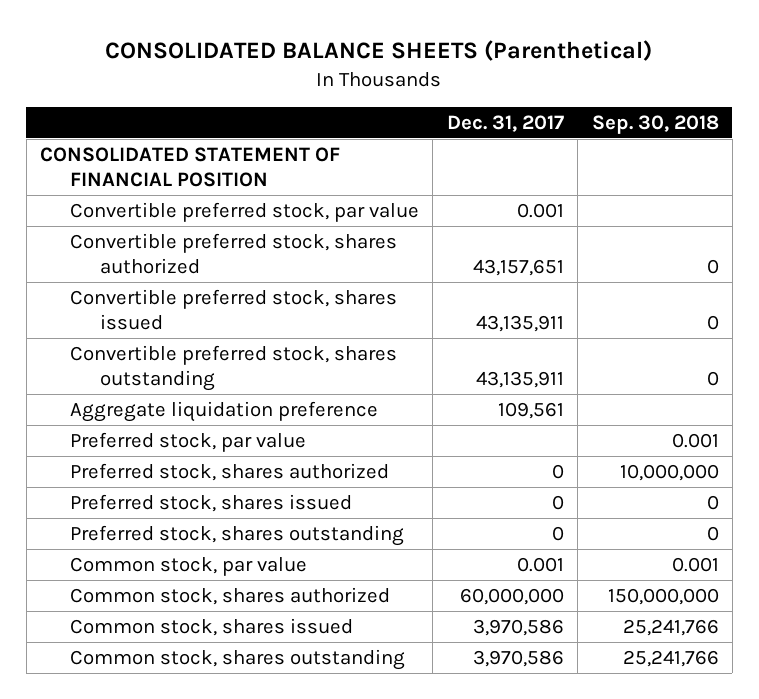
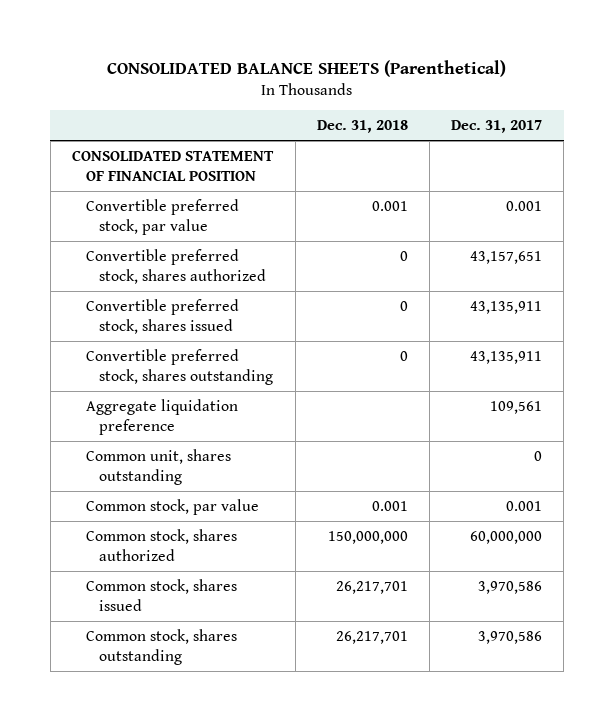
[591,114,719,134] Sep. 30, 2018 -> none
none -> [316,119,408,133] Dec. 31, 2018
[69,432,306,453] Preferred stock, par value -> none
[69,463,389,482] Preferred stock, shares authorized -> none
[69,494,352,513] Preferred stock, shares issued -> none
[69,525,404,547] Preferred stock, shares outstanding -> none
none -> [85,448,231,485] Common unit, shares outstanding

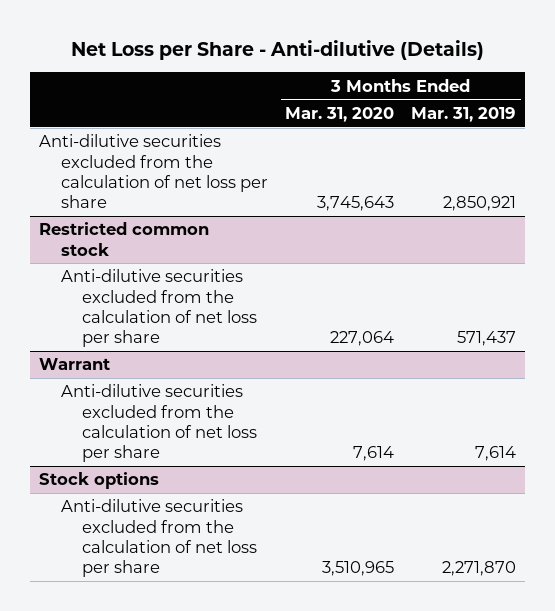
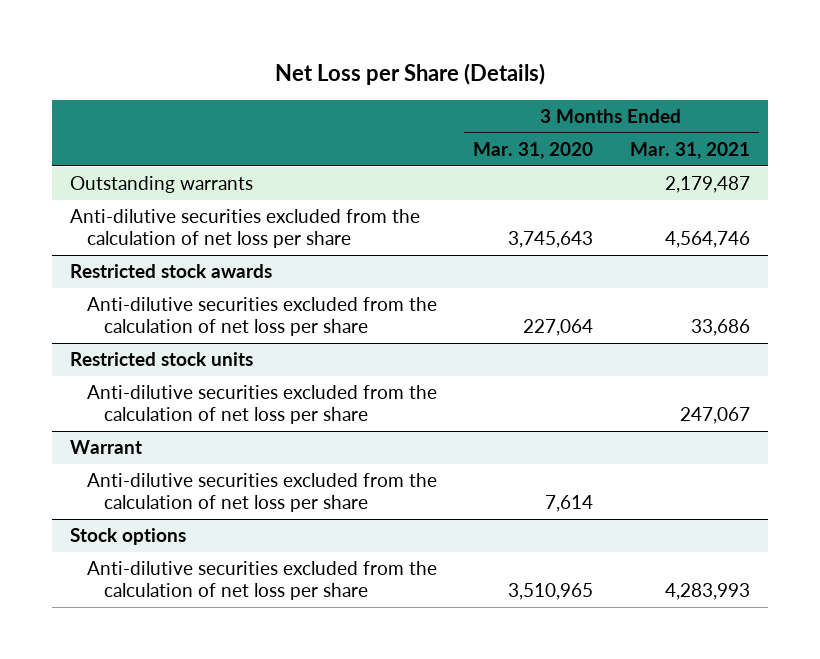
[70,39,484,60] Net Loss per Share - Anti-dilutive (Details) -> [274,63,545,86] Net Loss per Share (Details)
[411,106,517,122] Mar. 31, 2019 -> none
none -> [629,141,750,159] Mar. 31, 2021
none -> [70,176,254,194] Outstanding warrants
[38,222,209,256] Restricted common stock -> [70,264,273,279] Restricted stock awards
none -> [70,352,254,367] Restricted stock units
none -> [87,385,438,424] Anti-dilutive securities excluded from the calculation of net loss per share

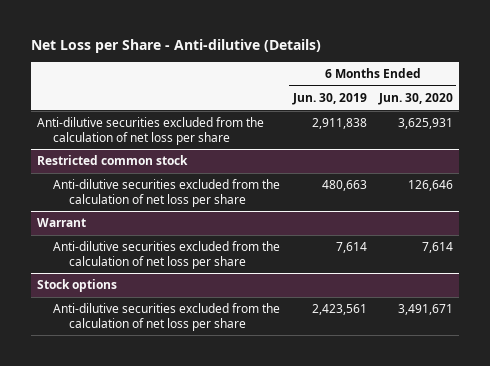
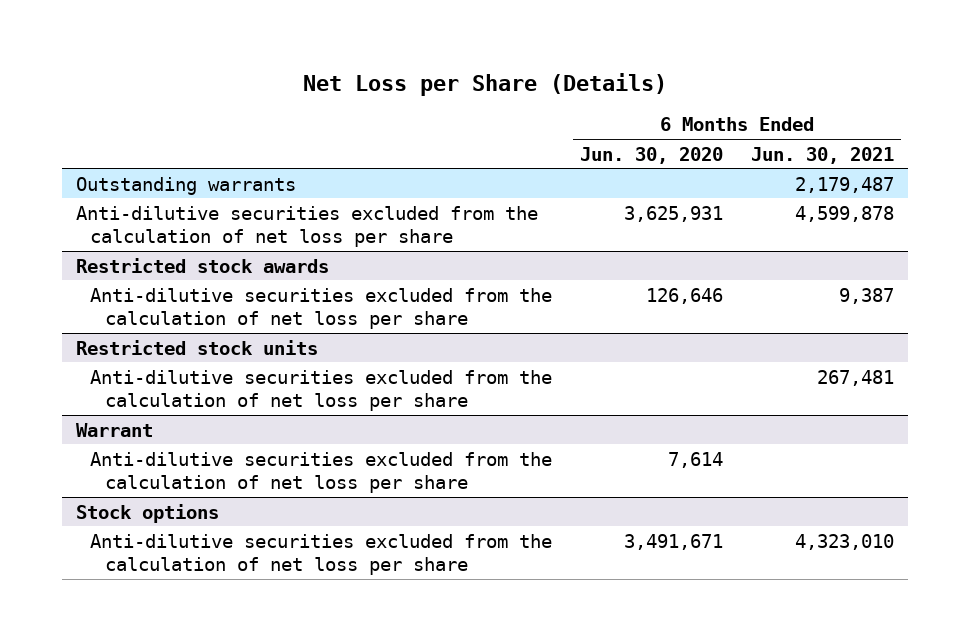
[30,38,321,53] Net Loss per Share - Anti-dilutive (Details) -> [302,72,667,96] Net Loss per Share (Details)
[291,93,367,106] Jun. 30, 2019 -> none
none -> [750,146,894,164] Jun. 30, 2021
none -> [75,176,296,195] Outstanding warrants
[37,155,189,166] Restricted common stock -> [75,257,329,273] Restricted stock awards
none -> [75,339,318,355] Restricted stock units
none -> [90,369,553,412] Anti-dilutive securities excluded from the calculation of net loss per share

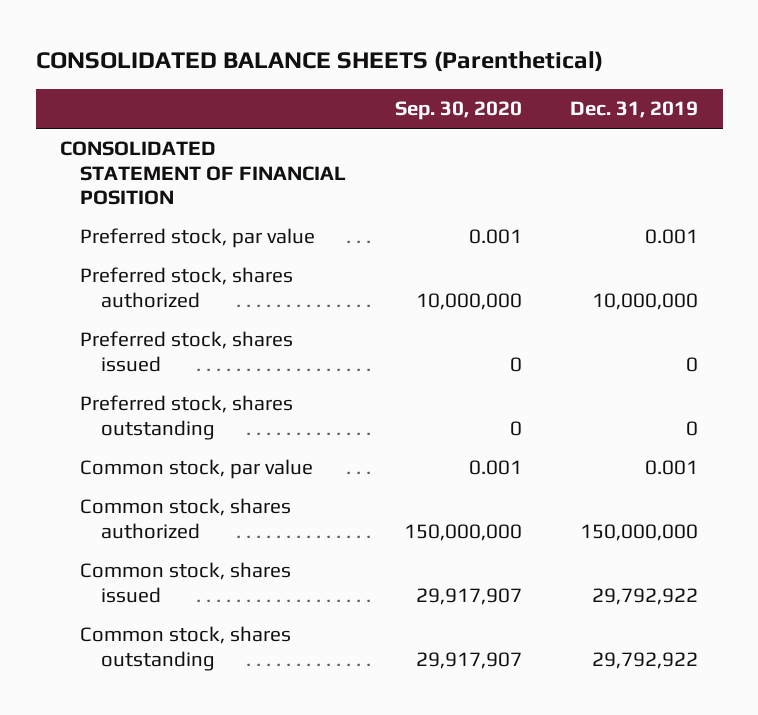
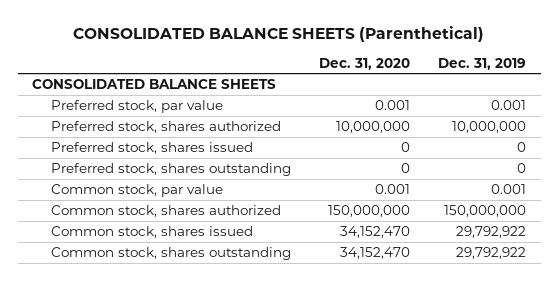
[394,101,522,121] Sep. 30, 2020 -> none
none -> [318,57,410,70] Dec. 31, 2020
[60,141,347,205] CONSOLIDATED STATEMENT OF FINANCIAL POSITION -> [32,79,277,90] CONSOLIDATED BALANCE SHEETS

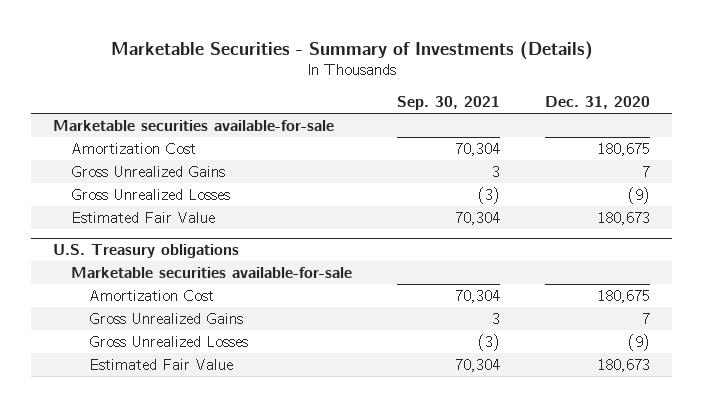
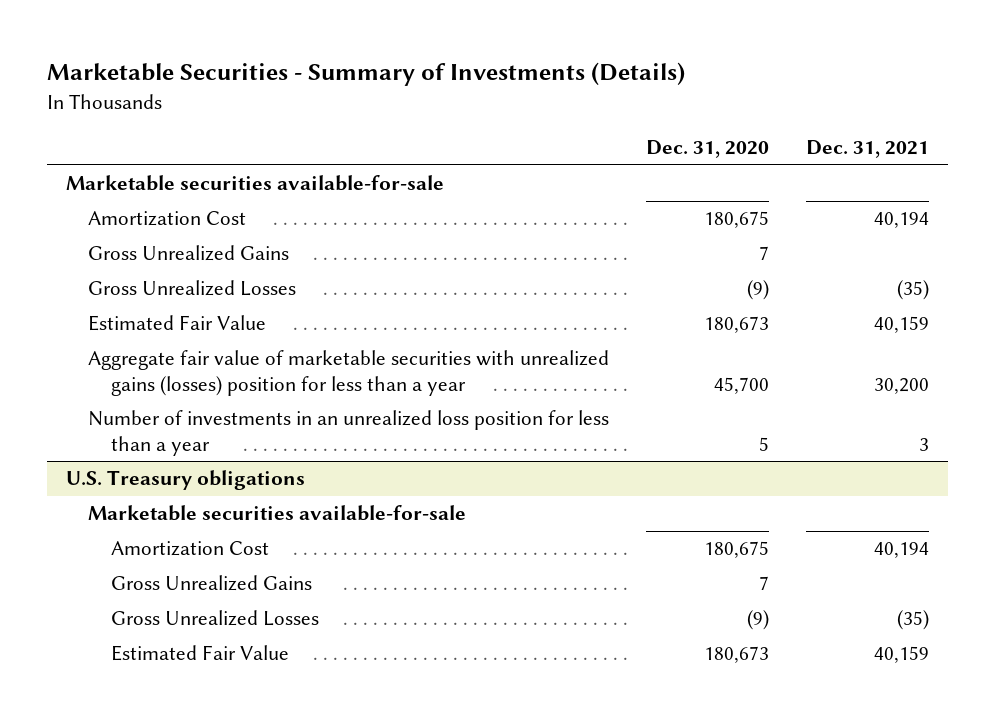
[396,96,500,111] Sep. 30, 2021 -> none
none -> [806,140,930,159] Dec. 31, 2021
none -> [88,350,610,396] Aggregate fair value of marketable securities with unrealized gains (losses) position for less than a year
none -> [88,410,610,456] Number of investments in an unrealized loss position for less than a year

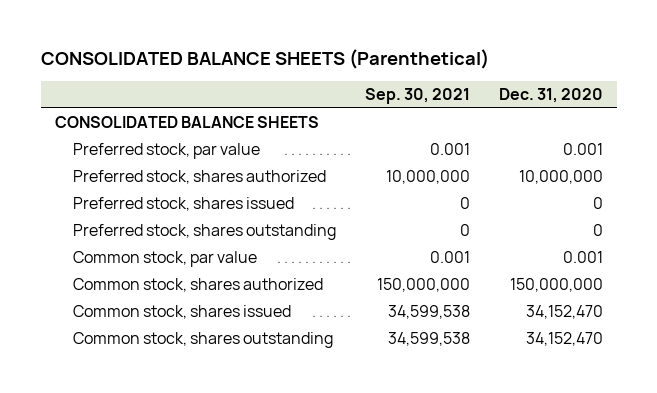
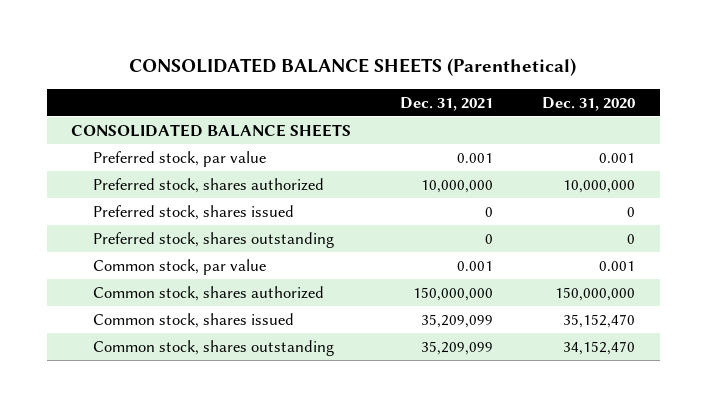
[365,88,471,105] Sep. 30, 2021 -> none
none -> [400,96,494,111] Dec. 31, 2021
[525,305,603,320] 34,152,470 -> [563,313,636,328] 35,152,470

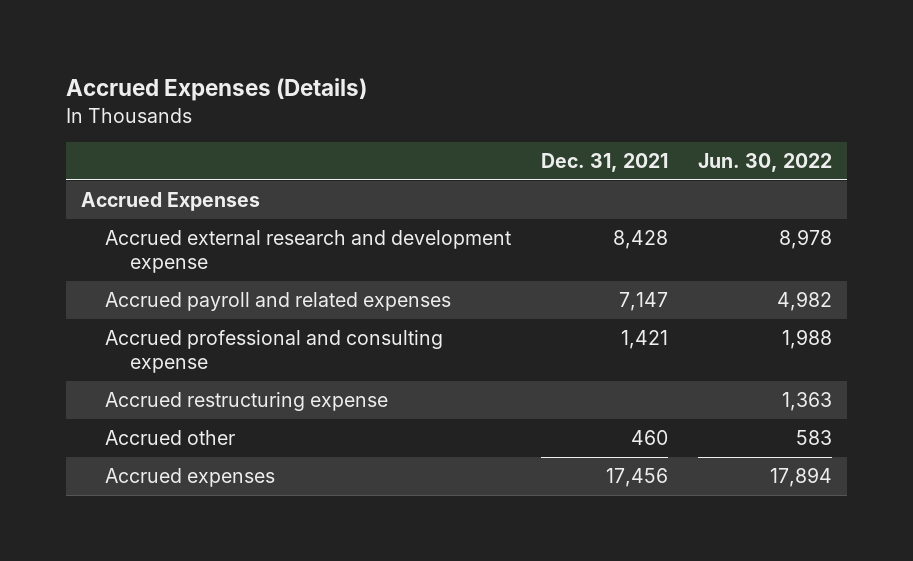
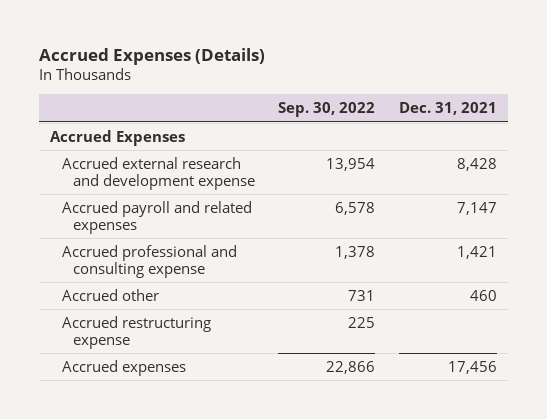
[698,152,833,172] Jun. 30, 2022 -> none
none -> [278,102,376,118] Sep. 30, 2022
[105,391,389,411] Accrued restructuring expense -> [61,315,211,350] Accrued restructuring expense

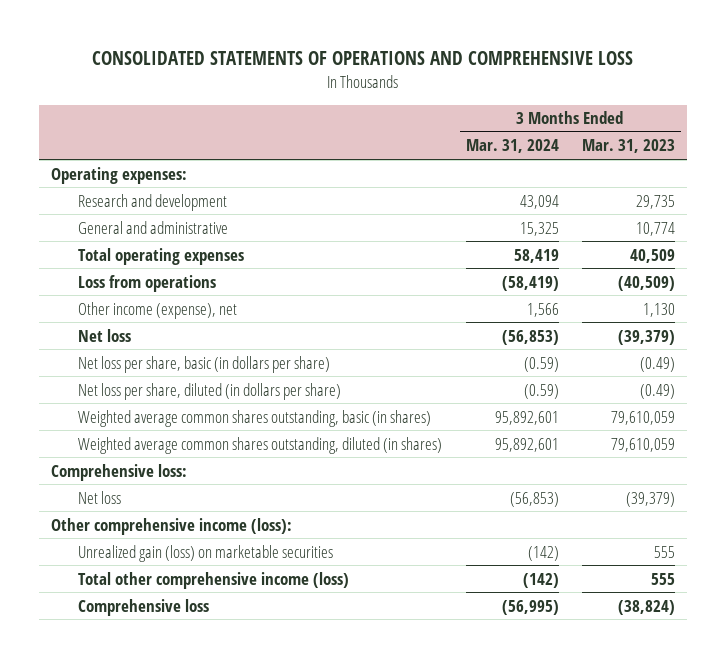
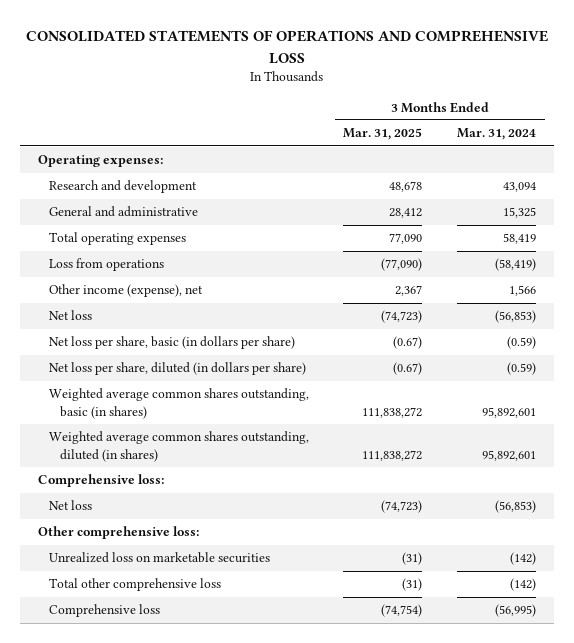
[582,139,676,154] Mar. 31, 2023 -> none
none -> [343,128,423,141] Mar. 31, 2025
[51,517,293,535] Other comprehensive income (loss): -> [37,526,199,540] Other comprehensive loss:
[77,544,333,562] Unrealized gain (loss) on marketable securities -> [48,552,270,564] Unrealized loss on marketable securities
[77,571,349,589] Total other comprehensive income (loss) -> [48,578,221,592] Total other comprehensive loss

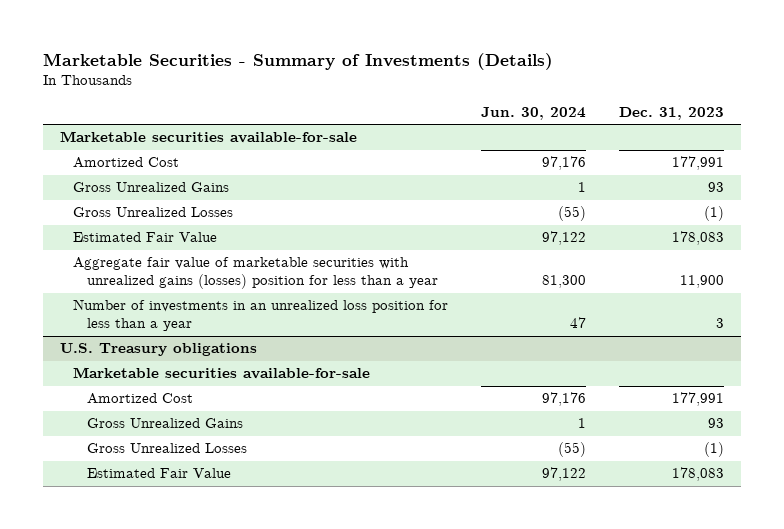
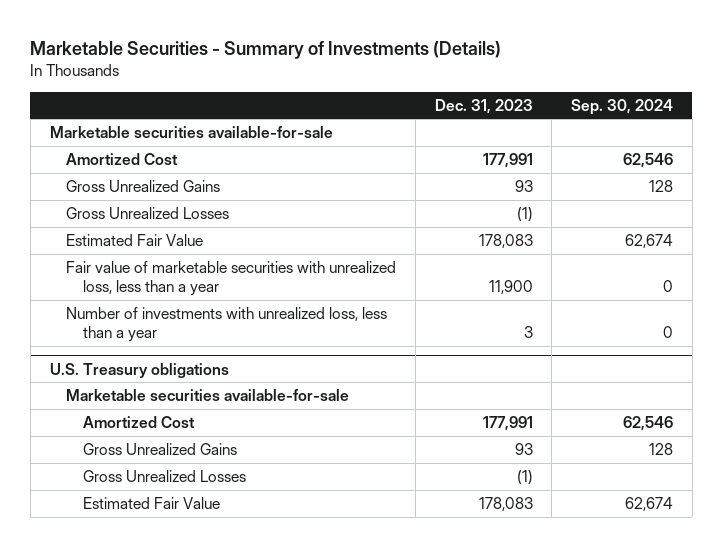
[481,106,587,120] Jun. 30, 2024 -> none
none -> [570,98,673,115] Sep. 30, 2024
[73,257,438,290] Aggregate fair value of marketable securities with unrealized gains (losses) position for less than a year -> [66,261,397,297] Fair value of marketable securities with unrealized loss, less than a year
[73,299,449,332] Number of investments in an unrealized loss position for less than a year -> [66,307,388,343] Number of investments with unrealized loss, less than a year

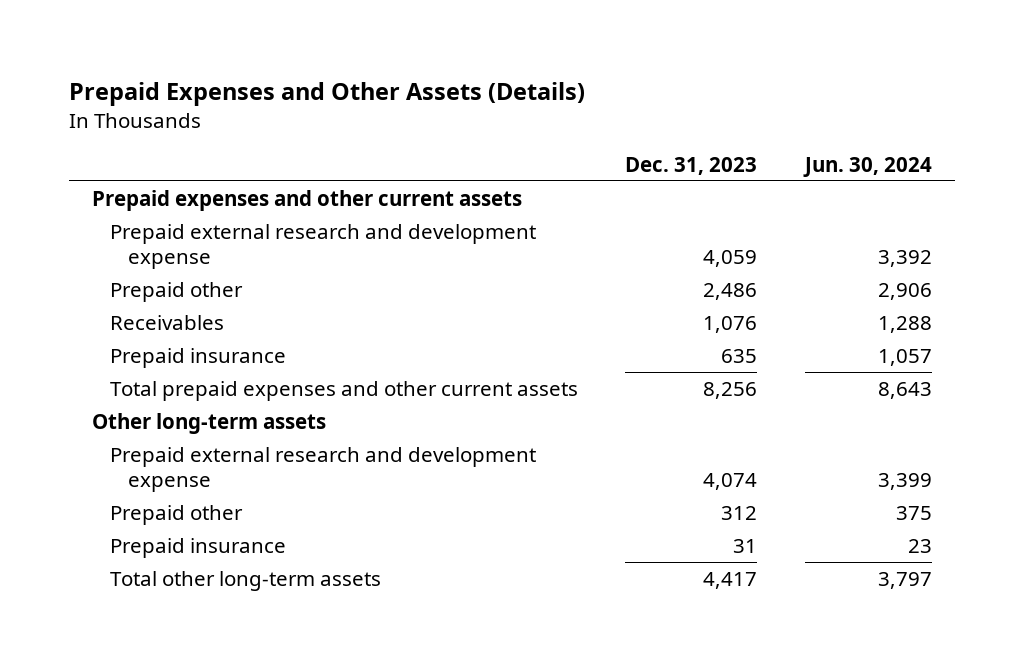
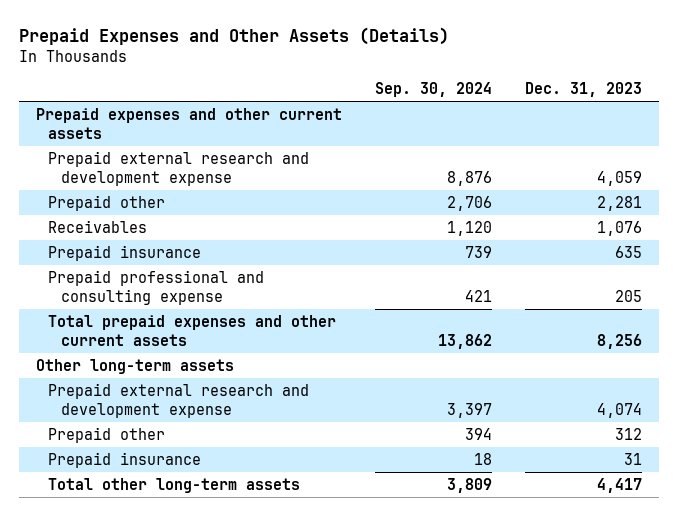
[802,156,932,177] Jun. 30, 2024 -> none
none -> [375,82,493,98] Sep. 30, 2024
[703,282,758,300] 2,486 -> [597,195,643,211] 2,281
none -> [48,269,265,305] Prepaid professional and consulting expense

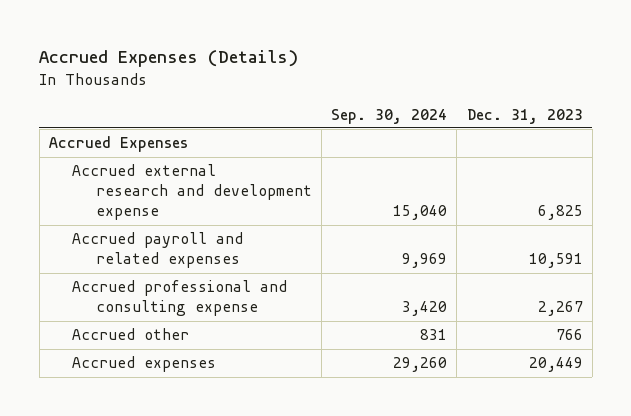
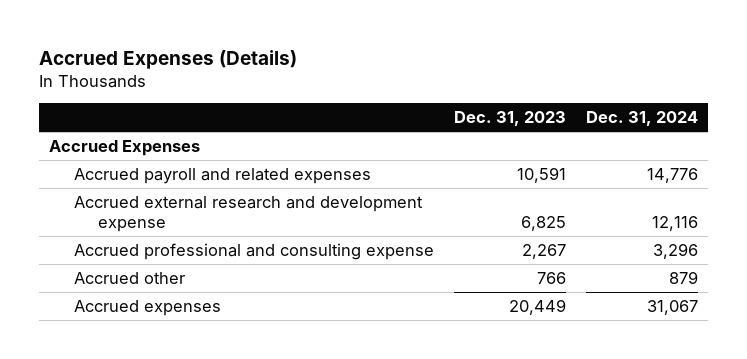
[331,108,448,124] Sep. 30, 2024 -> none
none -> [586,111,699,127] Dec. 31, 2024
[72,164,312,221] Accrued external research and development expense -> [73,196,423,233] Accrued external research and development expense

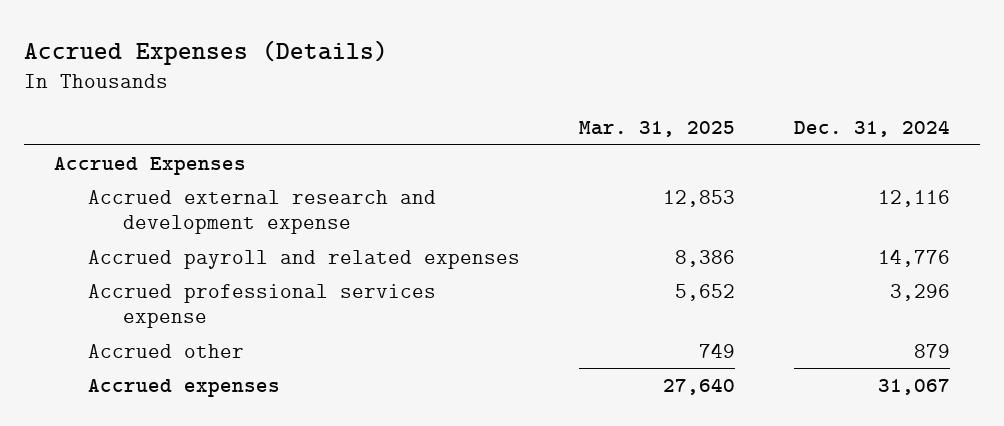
[453,111,566,127] Dec. 31, 2023 -> none
none -> [579,121,736,138] Mar. 31, 2025
[73,168,371,185] Accrued payroll and related expenses -> [88,249,521,269] Accrued payroll and related expenses
[73,243,434,261] Accrued professional and consulting expense -> [88,283,437,329] Accrued professional services expense

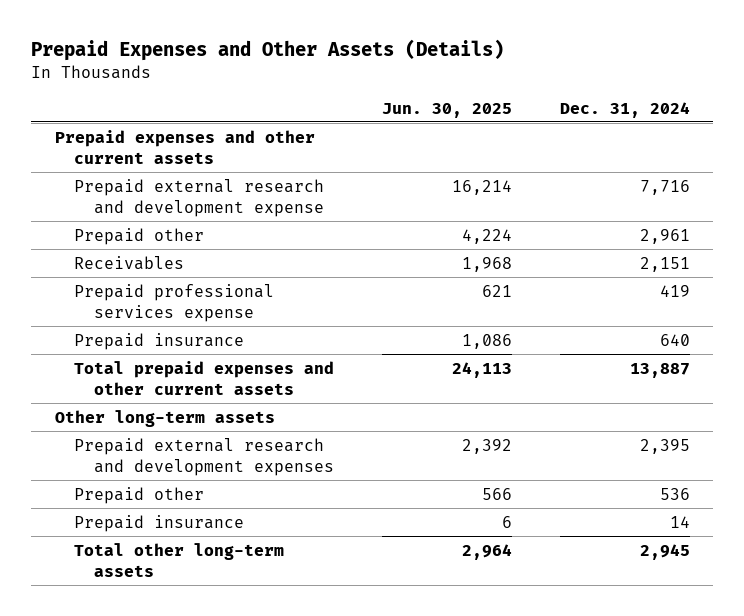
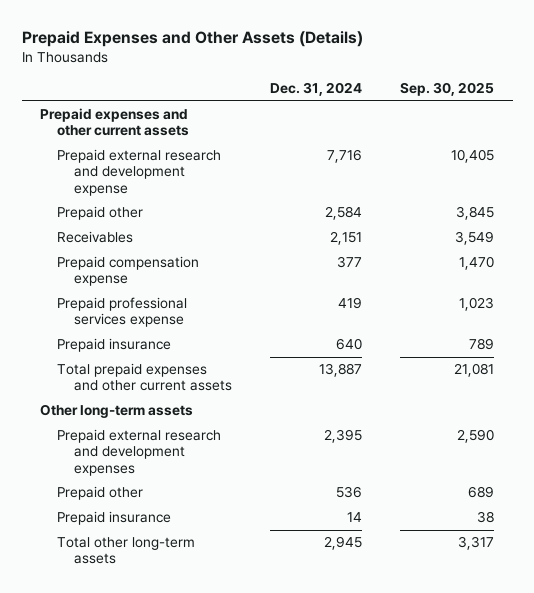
[381,102,512,118] Jun. 30, 2025 -> none
none -> [399,82,494,97] Sep. 30, 2025
[639,228,690,244] 2,961 -> [325,206,363,221] 2,584
none -> [57,256,200,287] Prepaid compensation expense

